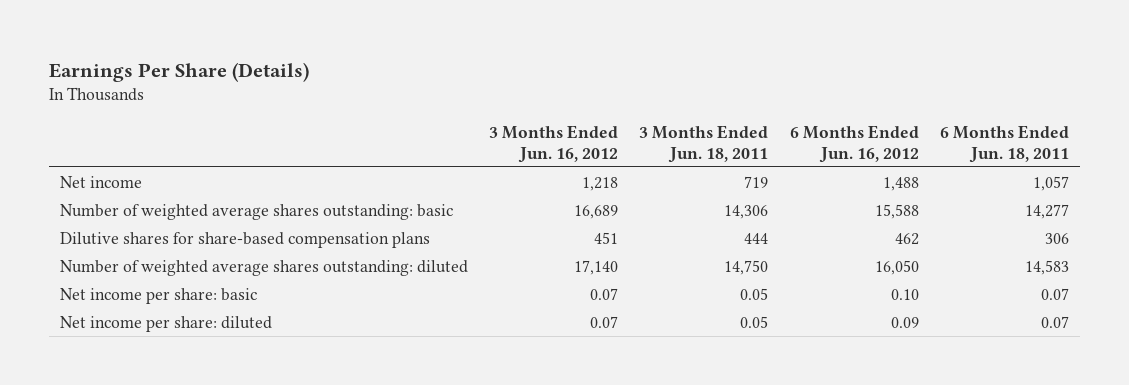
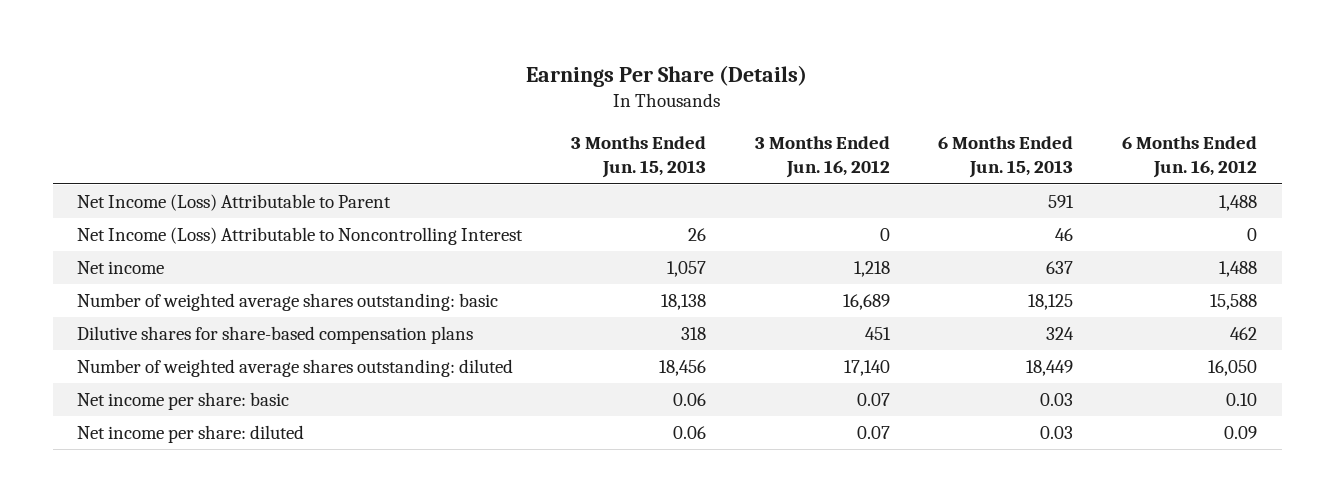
[639,124,769,163] 3 Months Ended Jun. 18, 2011 -> none
[939,124,1069,163] 6 Months Ended Jun. 18, 2011 -> none
none -> [571,136,707,179] 3 Months Ended Jun. 15, 2013
none -> [938,136,1074,179] 6 Months Ended Jun. 15, 2013
none -> [77,194,392,212] Net Income (Loss) Attributable to Parent
none -> [77,227,524,246] Net Income (Loss) Attributable to Noncontrolling Interest

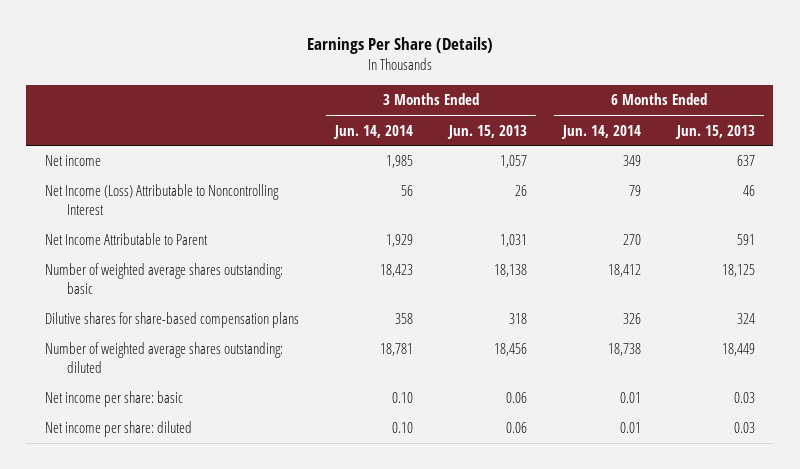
[754,136,890,179] 3 Months Ended Jun. 16, 2012 -> none
[1122,136,1258,179] 6 Months Ended Jun. 16, 2012 -> none
none -> [332,124,413,139] Jun. 14, 2014
none -> [561,124,642,139] Jun. 14, 2014
[77,194,392,212] Net Income (Loss) Attributable to Parent -> none
[77,227,524,246] Net Income (Loss) Attributable to Noncontrolling Interest -> [44,184,279,216] Net Income (Loss) Attributable to Noncontrolling Interest
none -> [44,233,208,246] Net Income Attributable to Parent

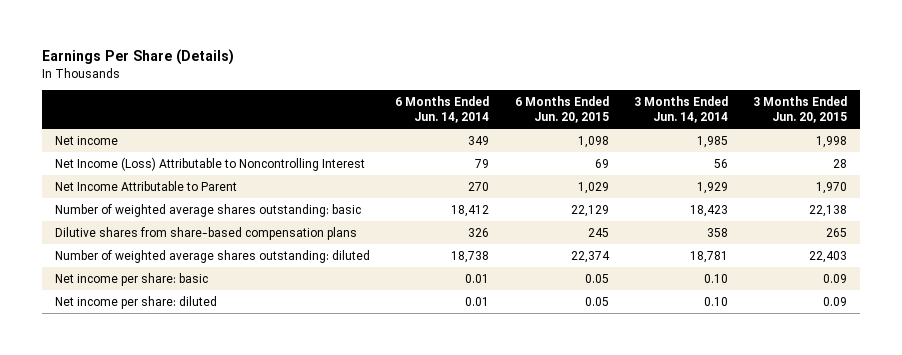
[446,124,527,139] Jun. 15, 2013 -> none
[675,124,756,139] Jun. 15, 2013 -> none
none -> [514,95,609,124] 6 Months Ended Jun. 20, 2015
none -> [753,95,848,124] 3 Months Ended Jun. 20, 2015
[44,312,299,329] Dilutive shares for share-based compensation plans -> [55,226,358,240] Dilutive shares from share-based compensation plans

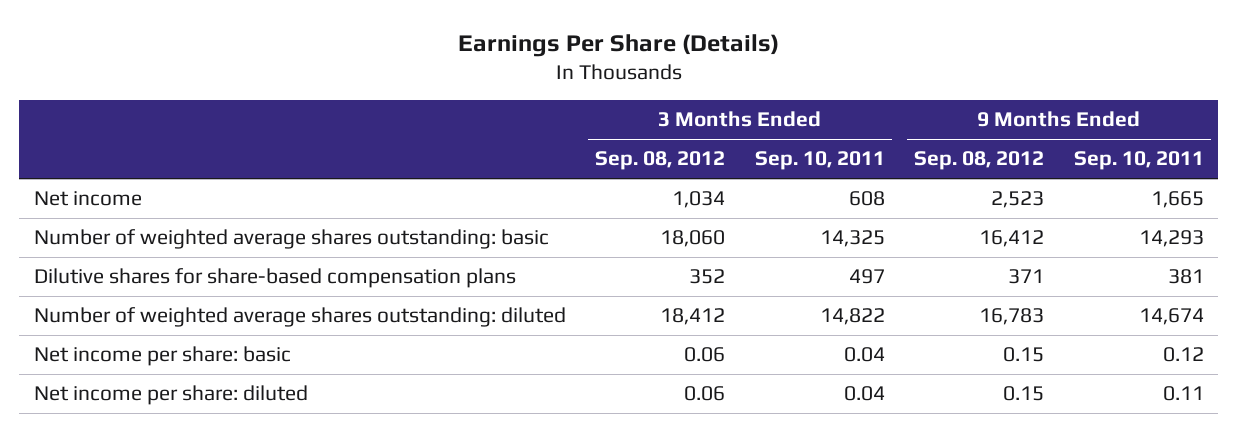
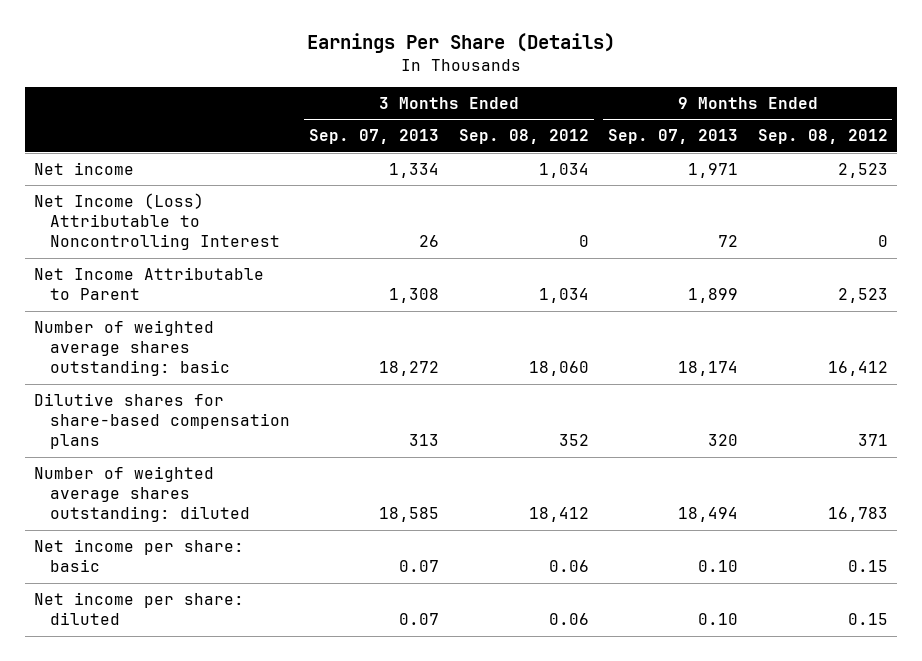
[754,151,885,171] Sep. 10, 2011 -> none
[1073,151,1204,171] Sep. 10, 2011 -> none
none -> [309,129,440,145] Sep. 07, 2013
none -> [608,129,739,145] Sep. 07, 2013
none -> [34,193,280,251] Net Income (Loss) Attributable to Noncontrolling Interest
none -> [34,267,265,301] Net Income Attributable to Parent

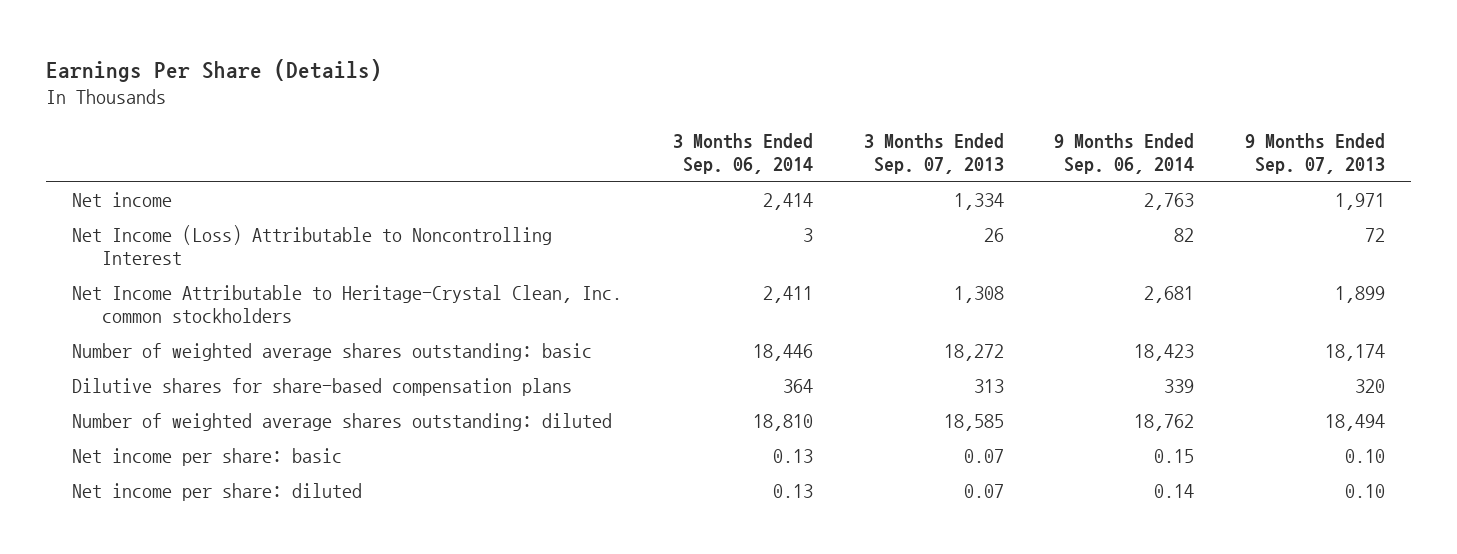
[458,129,589,145] Sep. 08, 2012 -> none
[757,129,888,145] Sep. 08, 2012 -> none
none -> [672,132,813,174] 3 Months Ended Sep. 06, 2014
none -> [1054,132,1195,174] 9 Months Ended Sep. 06, 2014
[34,267,265,301] Net Income Attributable to Parent -> [71,284,622,323] Net Income Attributable to Heritage-Crystal Clean, Inc. common stockholders

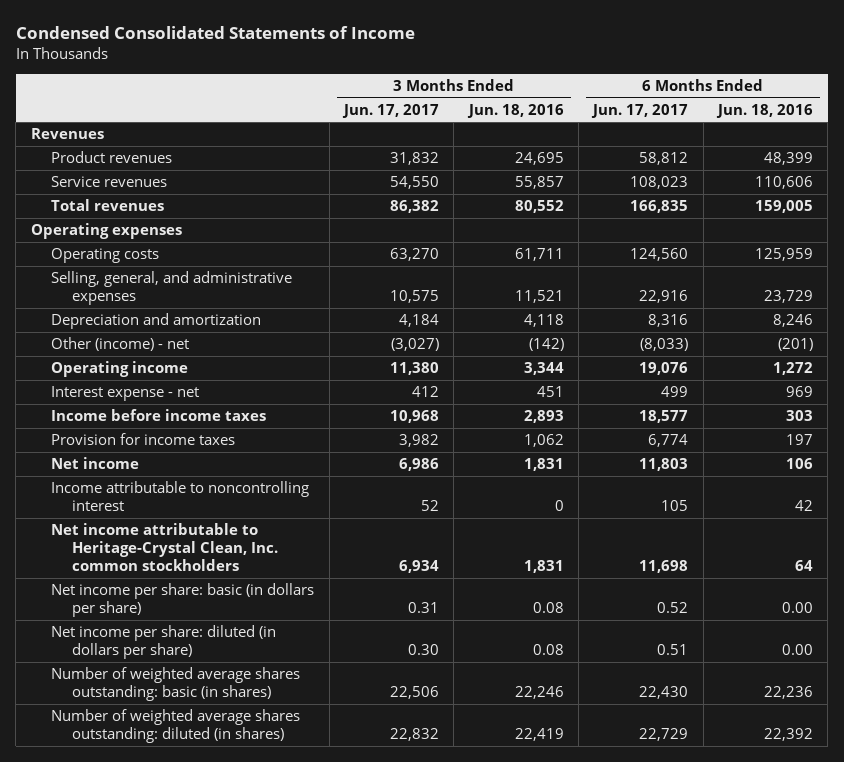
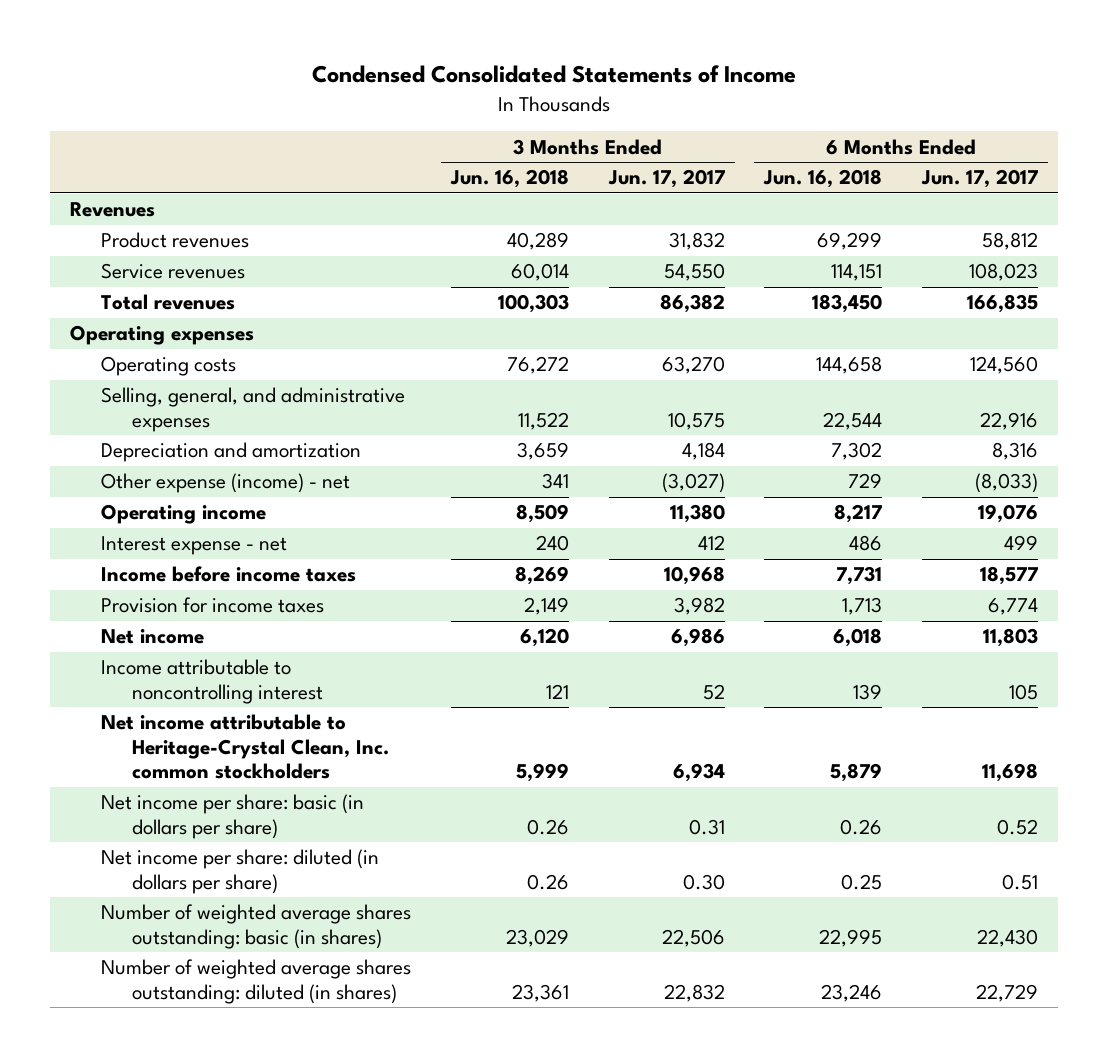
[466,103,564,118] Jun. 18, 2016 -> none
[716,103,814,118] Jun. 18, 2016 -> none
none -> [449,169,569,189] Jun. 16, 2018
none -> [763,169,883,189] Jun. 16, 2018
[51,337,190,352] Other (income) - net -> [100,473,350,494] Other expense (income) - net

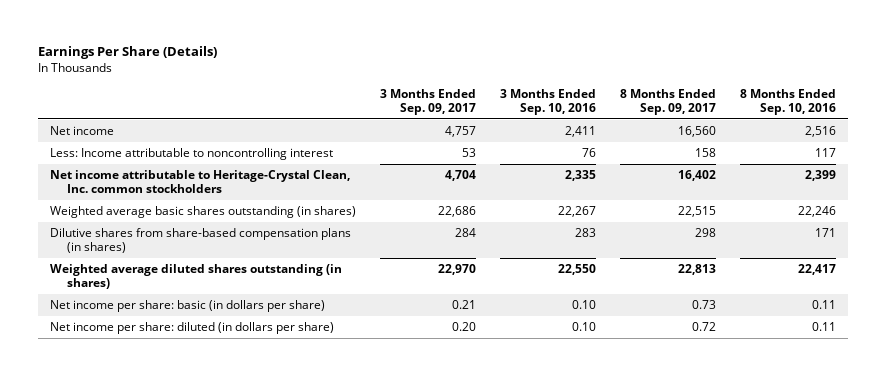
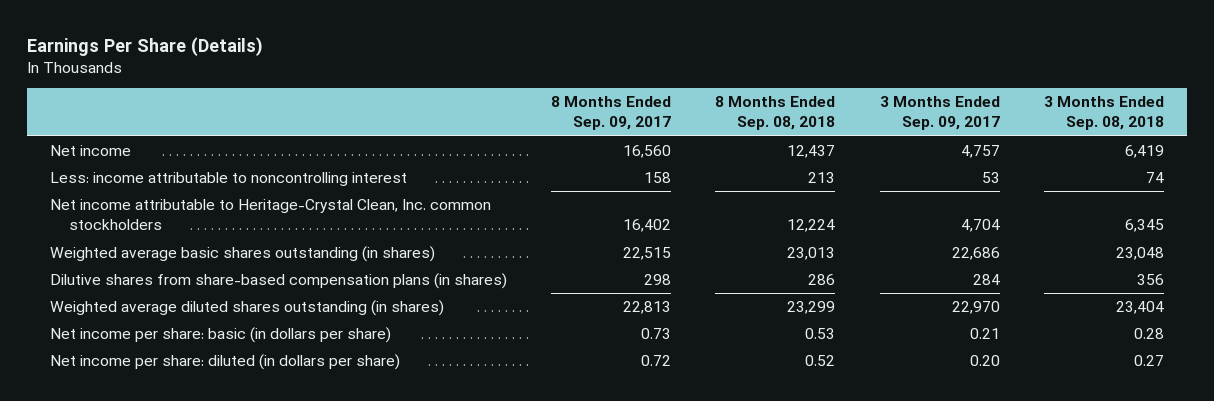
[500,88,597,116] 3 Months Ended Sep. 10, 2016 -> none
[740,88,837,116] 8 Months Ended Sep. 10, 2016 -> none
none -> [715,96,836,131] 8 Months Ended Sep. 08, 2018
none -> [1044,96,1165,131] 3 Months Ended Sep. 08, 2018
[50,147,334,160] Less: Income attributable to noncontrolling interest -> [49,172,407,187] Less: income attributable to noncontrolling interest

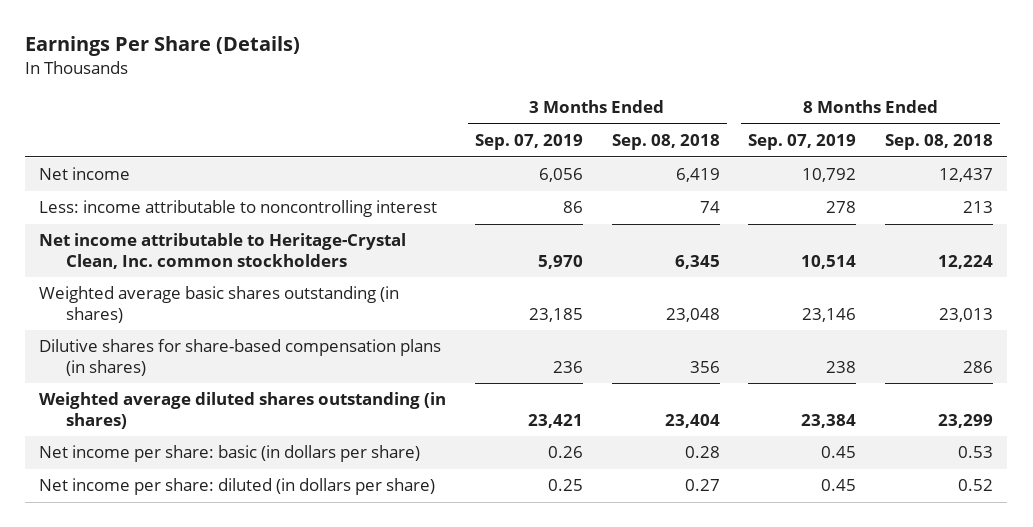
[551,96,672,131] 8 Months Ended Sep. 09, 2017 -> none
[879,96,1000,131] 3 Months Ended Sep. 09, 2017 -> none
none -> [475,134,584,151] Sep. 07, 2019
none -> [748,134,857,151] Sep. 07, 2019
[49,273,507,290] Dilutive shares from share-based compensation plans (in shares) -> [39,339,442,376] Dilutive shares for share-based compensation plans (in shares)

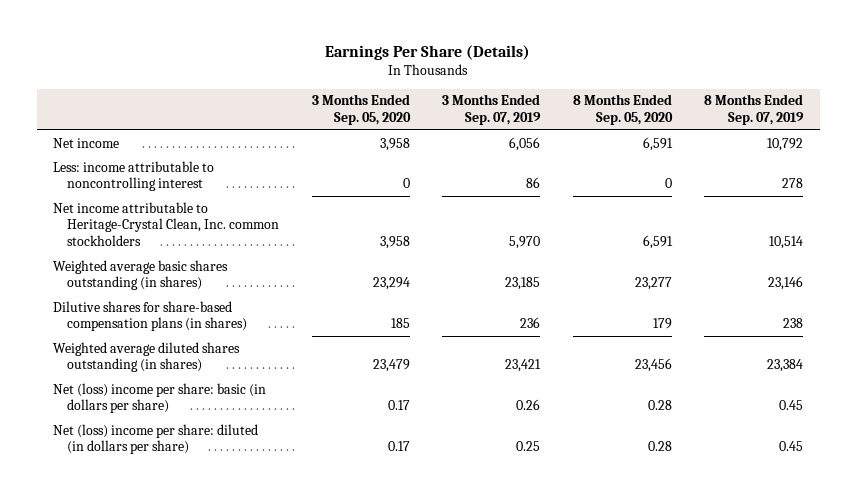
[611,134,720,151] Sep. 08, 2018 -> none
[885,134,994,151] Sep. 08, 2018 -> none
none -> [311,94,411,126] 3 Months Ended Sep. 05, 2020
none -> [572,94,673,126] 8 Months Ended Sep. 05, 2020
[39,445,421,463] Net income per share: basic (in dollars per share) -> [53,382,267,414] Net (loss) income per share: basic (in dollars per share)
[39,478,436,496] Net income per share: diluted (in dollars per share) -> [53,423,259,455] Net (loss) income per share: diluted (in dollars per share)

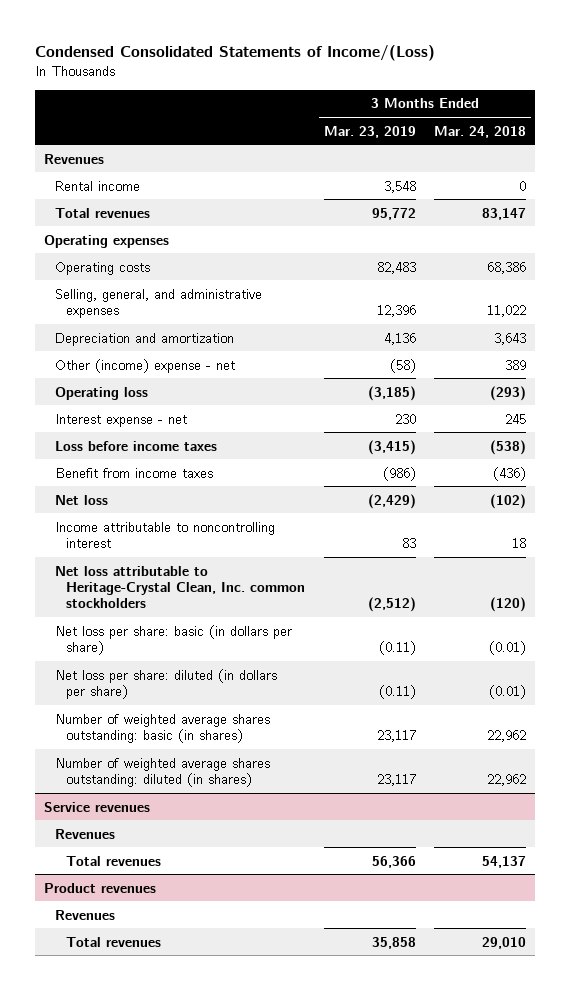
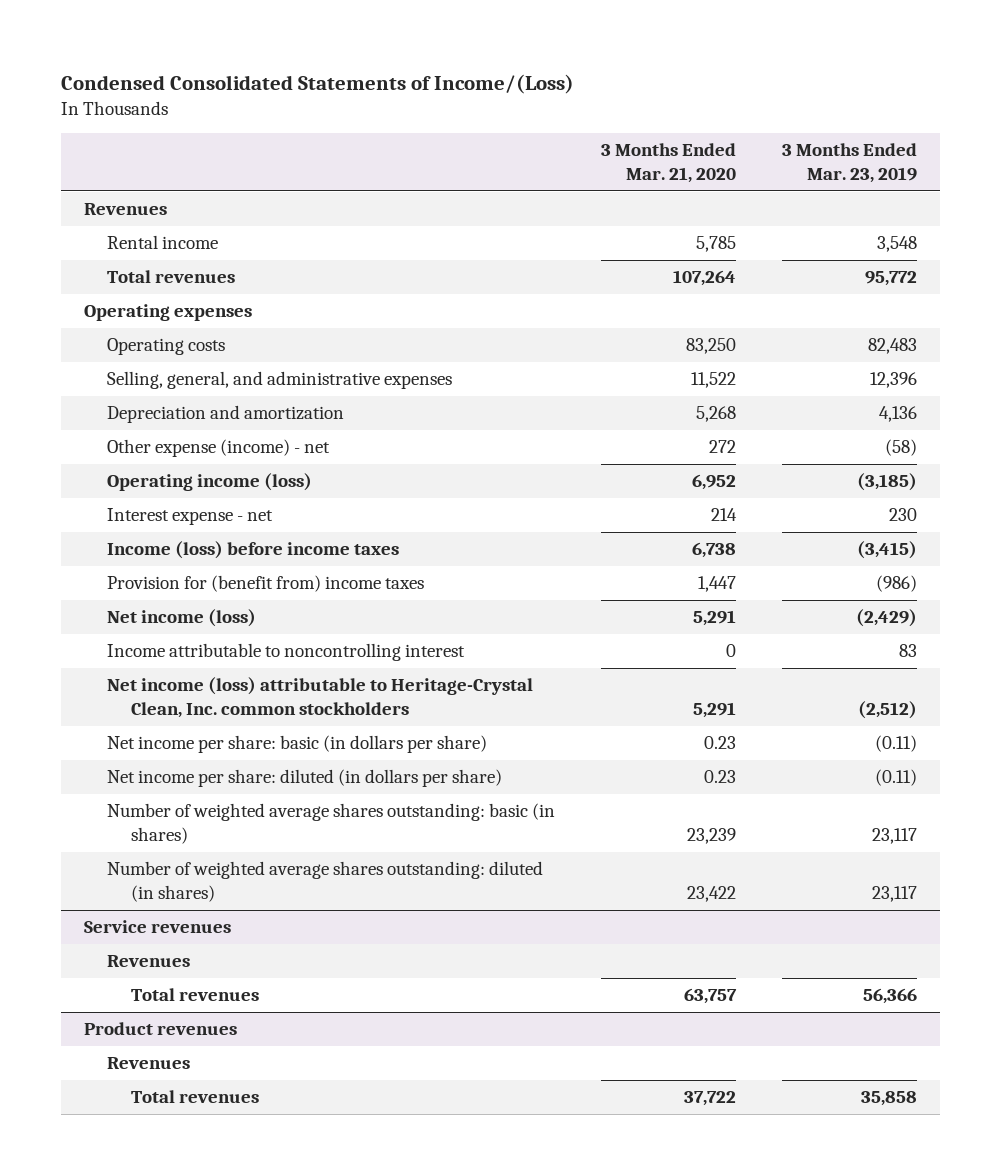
[433,125,526,138] Mar. 24, 2018 -> none
none -> [601,143,737,184] 3 Months Ended Mar. 21, 2020
[55,358,236,373] Other (income) expense - net -> [107,439,331,458] Other expense (income) - net
[55,386,149,400] Operating loss -> [107,473,313,492] Operating income (loss)
[55,440,218,451] Loss before income taxes -> [107,541,400,560] Income (loss) before income taxes
[55,467,214,478] Benefit from income taxes -> [107,575,425,593] Provision for (benefit from) income taxes
[55,494,109,505] Net loss -> [107,609,257,628] Net income (loss)
[55,565,306,609] Net loss attributable to Heritage-Crystal Clean, Inc. common stockholders -> [107,677,534,719] Net income (loss) attributable to Heritage-Crystal Clean, Inc. common stockholders
[55,624,293,655] Net loss per share: basic (in dollars per share) -> [107,735,488,754] Net income per share: basic (in dollars per share)
[55,668,278,699] Net loss per share: diluted (in dollars per share) -> [107,769,503,788] Net income per share: diluted (in dollars per share)

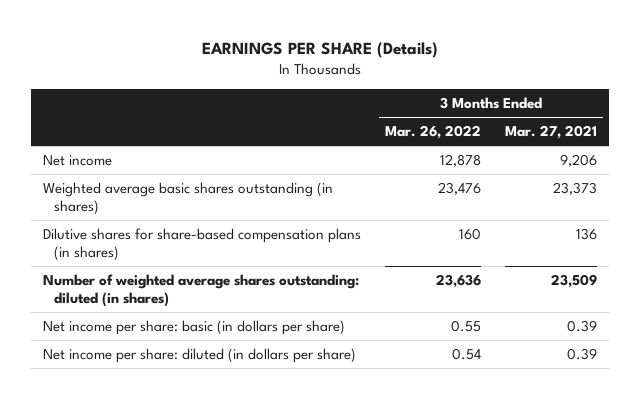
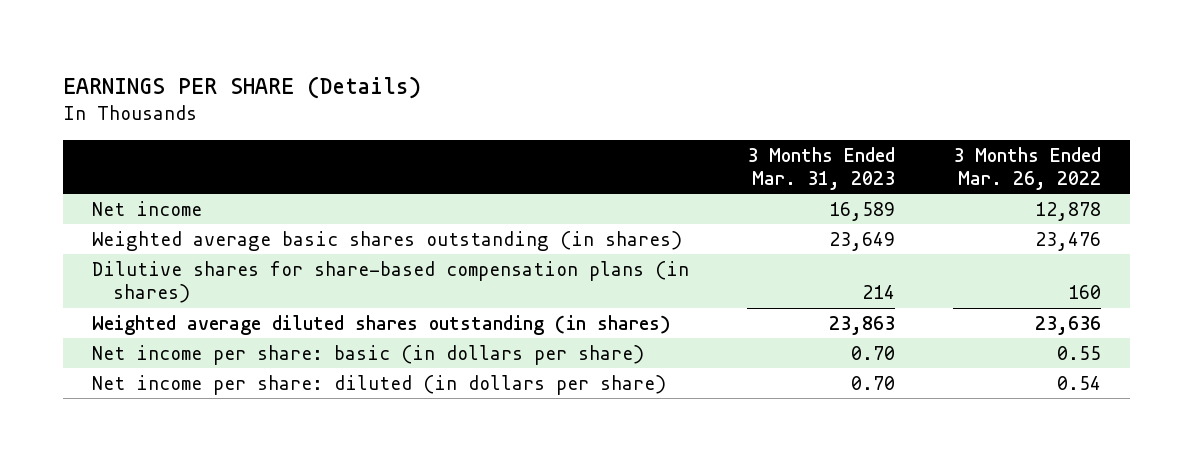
[504,125,597,140] Mar. 27, 2021 -> none
none -> [747,146,896,191] 3 Months Ended Mar. 31, 2023
[42,273,359,307] Number of weighted average shares outstanding: diluted (in shares) -> [92,314,672,335] Weighted average diluted shares outstanding (in shares)

